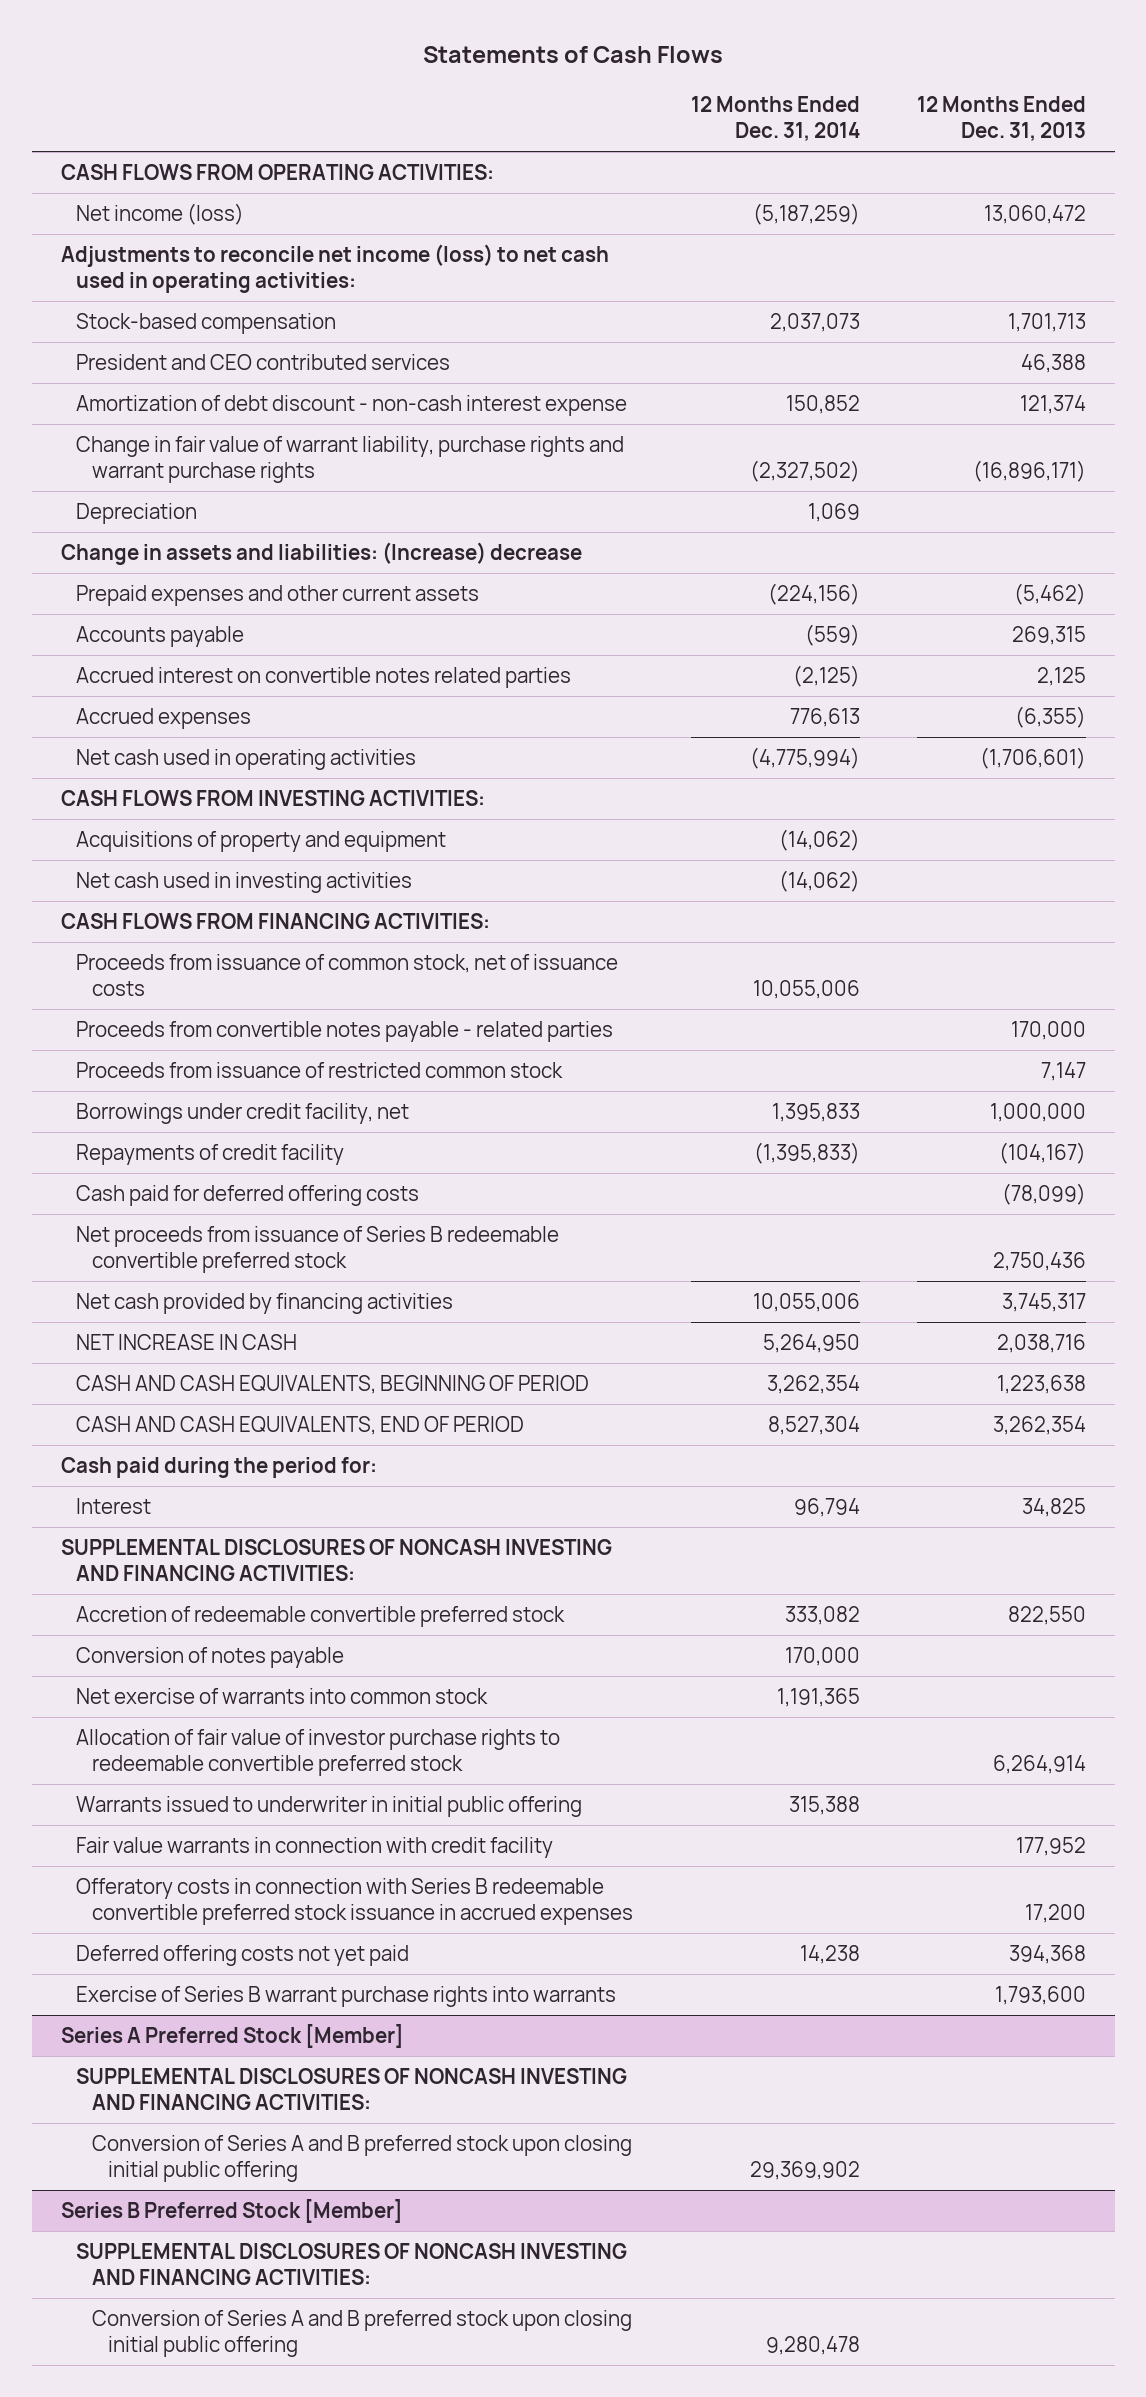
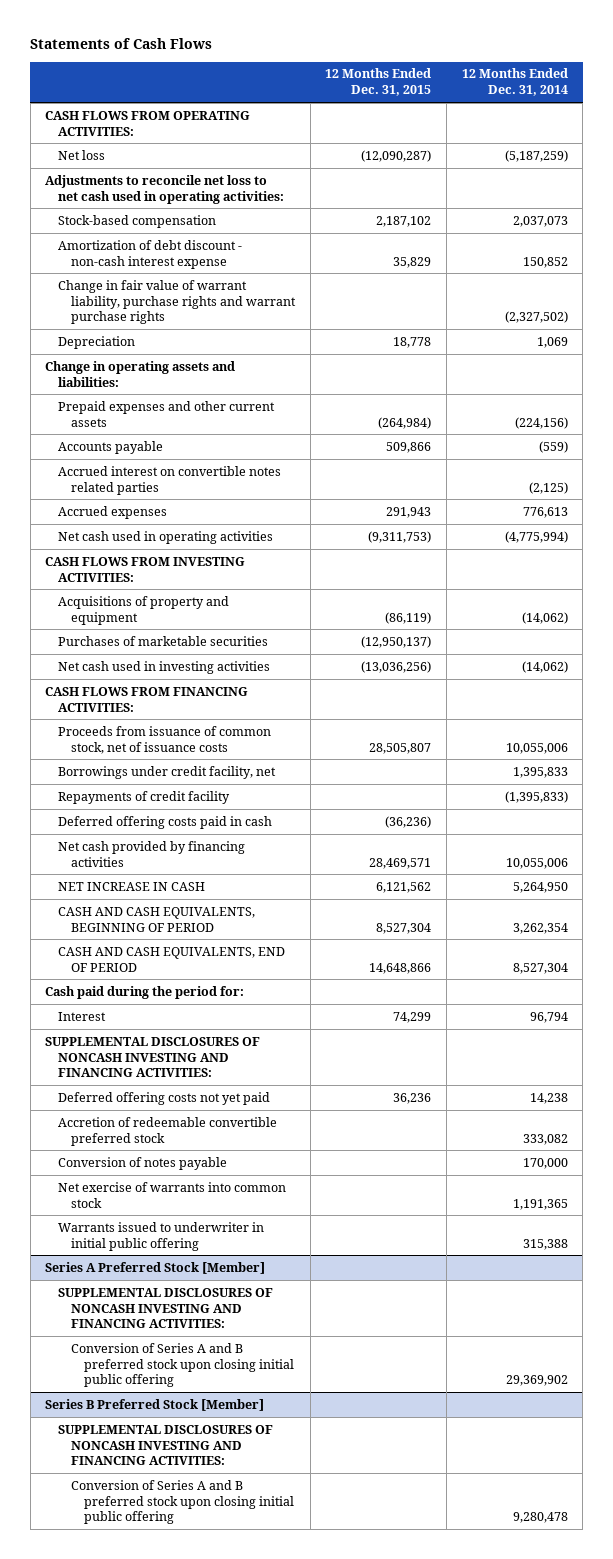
[916,95,1086,141] 12 Months Ended Dec. 31, 2013 -> none
none -> [325,68,432,97] 12 Months Ended Dec. 31, 2015
[76,203,245,226] Net income (loss) -> [58,149,106,160] Net loss
[60,244,609,294] Adjustments to reconcile net income (loss) to net cash used in operating activities: -> [45,174,285,204] Adjustments to reconcile net loss to net cash used in operating activities:
[76,354,451,371] President and CEO contributed services -> none
[60,542,582,566] Change in assets and liabilities: (Increase) decrease -> [45,360,236,387] Change in operating assets and liabilities:
none -> [58,635,269,646] Purchases of marketable securities
[76,1021,614,1043] Proceeds from convertible notes payable - related parties -> none
[76,1062,564,1079] Proceeds from issuance of restricted common stock -> none
[76,1226,560,1274] Net proceeds from issuance of Series B redeemable convertible preferred stock -> none
[76,1185,420,1207] Cash paid for deferred offering costs -> [58,815,273,829] Deferred offering costs paid in cash
[76,1945,410,1967] Deferred offering costs not yet paid -> [58,1091,271,1105] Deferred offering costs not yet paid
[76,1729,561,1777] Allocation of fair value of investor purchase rights to redeemable convertible preferred stock -> none
[76,1837,554,1859] Fair value warrants in connection with credit facility -> none
[76,1878,634,1926] Offeratory costs in connection with Series B redeemable convertible preferred stock issuance in accrued expenses -> none
[76,1986,617,2008] Exercise of Series B warrant purchase rights into warrants -> none

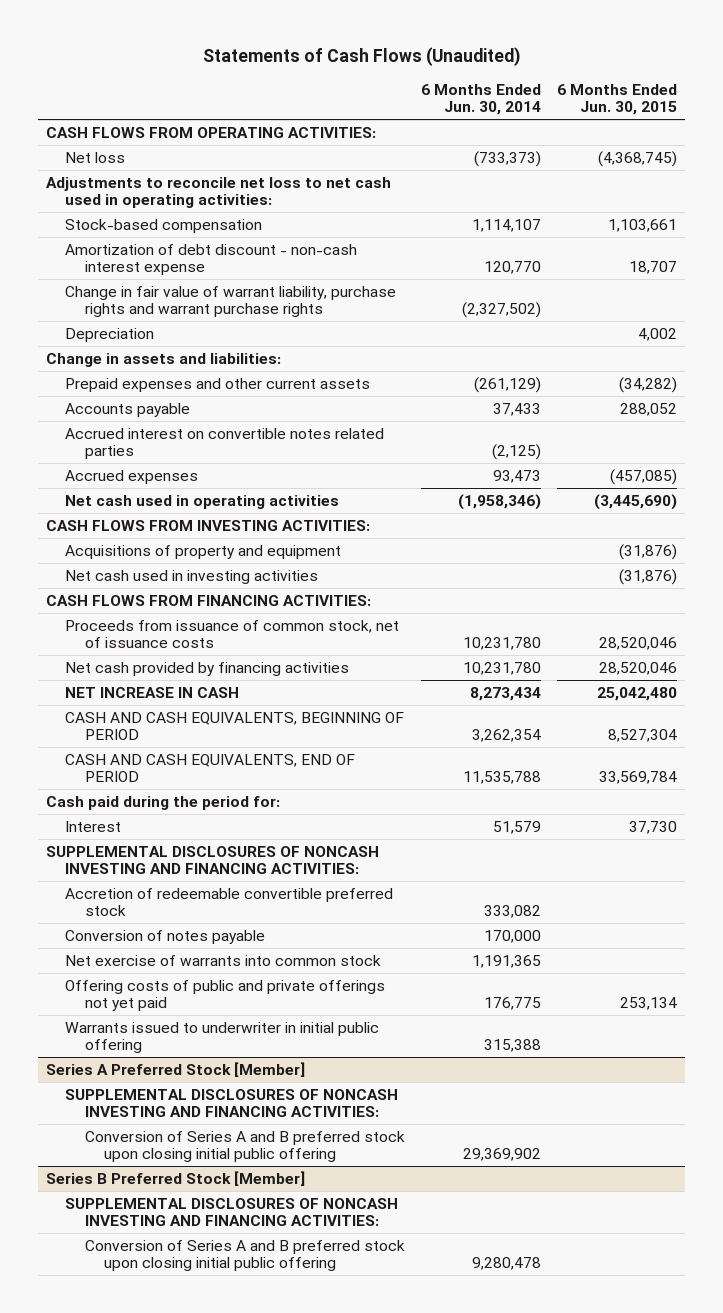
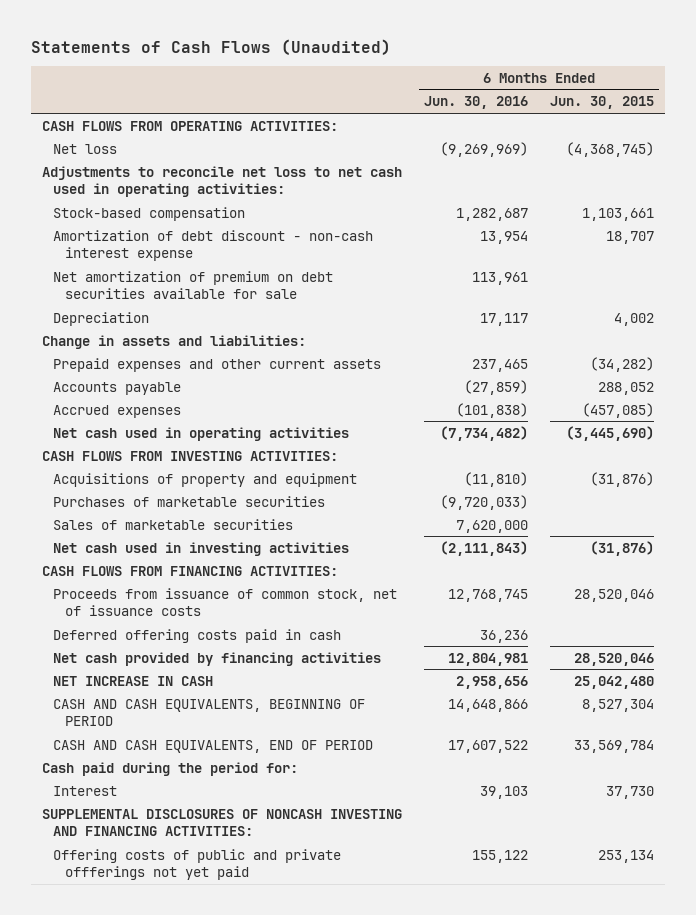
[420,83,541,116] 6 Months Ended Jun. 30, 2014 -> none
none -> [423,96,528,110] Jun. 30, 2016
[65,285,397,318] Change in fair value of warrant liability, purchase rights and warrant purchase rights -> none
none -> [53,270,334,300] Net amortization of premium on debt securities available for sale
[65,427,385,460] Accrued interest on convertible notes related parties -> none
none -> [53,495,326,507] Purchases of marketable securities
none -> [53,518,294,530] Sales of marketable securities
none -> [53,628,342,643] Deferred offering costs paid in cash
[65,887,394,917] Accretion of redeemable convertible preferred stock -> none
[65,929,266,944] Conversion of notes payable -> none
[65,954,382,966] Net exercise of warrants into common stock -> none
[65,1021,380,1054] Warrants issued to underwriter in initial public offering -> none
[45,1061,305,1077] Series A Preferred Stock [Member] -> none
[65,1088,399,1118] SUPPLEMENTAL DISCLOSURES OF NONCASH INVESTING AND FINANCING ACTIVITIES: -> none
[84,1130,405,1163] Conversion of Series A and B preferred stock upon closing initial public offering -> none
[45,1170,305,1186] Series B Preferred Stock [Member] -> none
[65,1197,399,1227] SUPPLEMENTAL DISCLOSURES OF NONCASH INVESTING AND FINANCING ACTIVITIES: -> none
[84,1239,405,1272] Conversion of Series A and B preferred stock upon closing initial public offering -> none
[65,979,386,1012] Offering costs of public and private offerings not yet paid -> [53,848,342,881] Offering costs of public and private offferings not yet paid

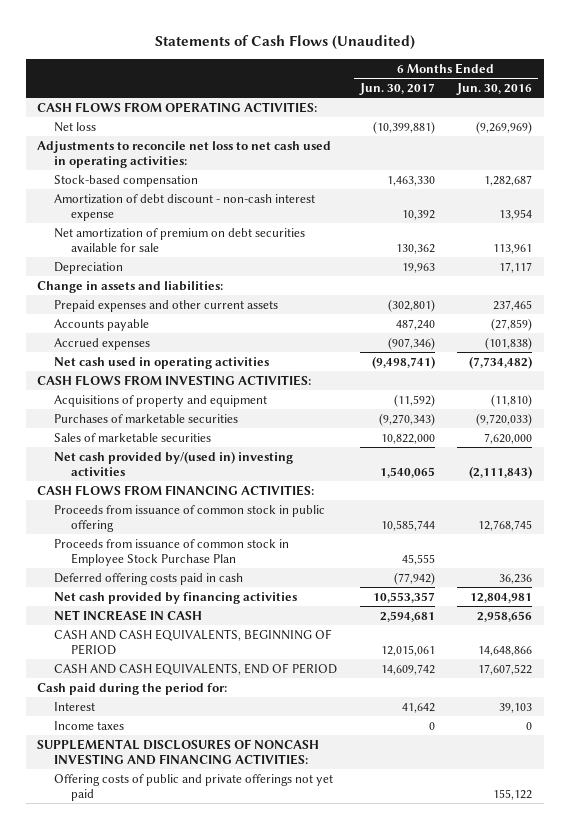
[549,96,654,110] Jun. 30, 2015 -> none
none -> [358,82,435,95] Jun. 30, 2017
[53,541,350,556] Net cash used in investing activities -> [54,450,294,476] Net cash provided by/(used in) investing activities
[53,587,398,617] Proceeds from issuance of common stock, net of issuance costs -> [54,504,326,532] Proceeds from issuance of common stock in public offering
none -> [54,538,290,566] Proceeds from issuance of common stock in Employee Stock Purchase Plan
none -> [54,720,125,730] Income taxes
[53,848,342,881] Offering costs of public and private offferings not yet paid -> [54,773,334,801] Offering costs of public and private offerings not yet paid

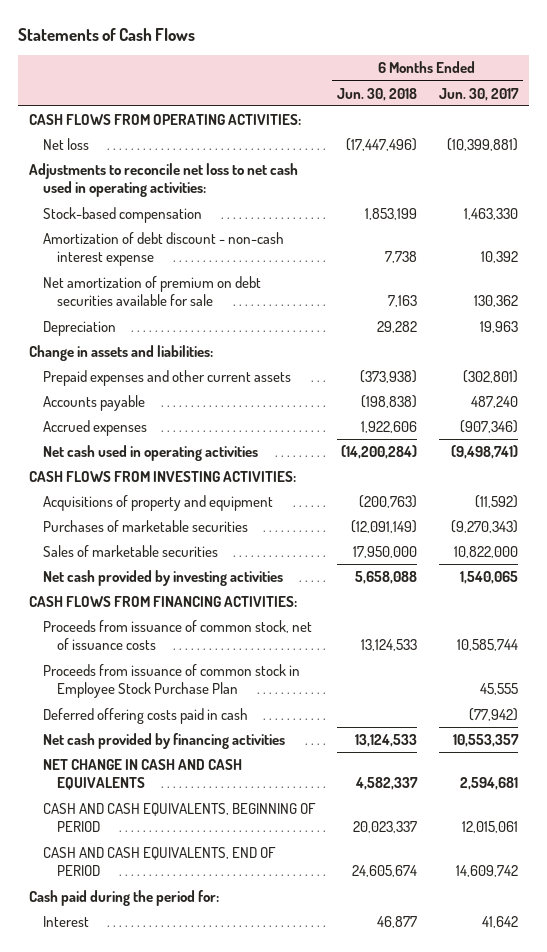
[154,35,415,51] Statements of Cash Flows (Unaudited) -> [17,27,195,41] Statements of Cash Flows
[456,82,533,95] Jun. 30, 2016 -> none
none -> [336,87,417,101] Jun. 30, 2018
[54,450,294,476] Net cash provided by/(used in) investing activities -> [43,569,284,586] Net cash provided by investing activities
[54,504,326,532] Proceeds from issuance of common stock in public offering -> [43,619,313,651] Proceeds from issuance of common stock, net of issuance costs
[54,609,203,621] NET INCREASE IN CASH -> [43,758,243,791] NET CHANGE IN CASH AND CASH EQUIVALENTS
[54,720,125,730] Income taxes -> none
[37,738,320,765] SUPPLEMENTAL DISCLOSURES OF NONCASH INVESTING AND FINANCING ACTIVITIES: -> none
[54,773,334,801] Offering costs of public and private offerings not yet paid -> none

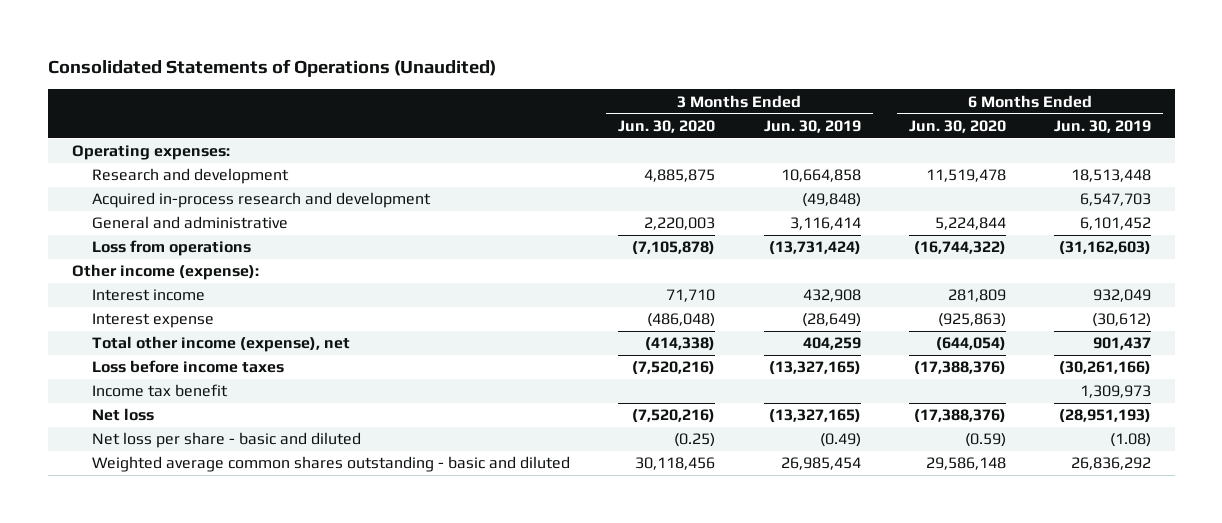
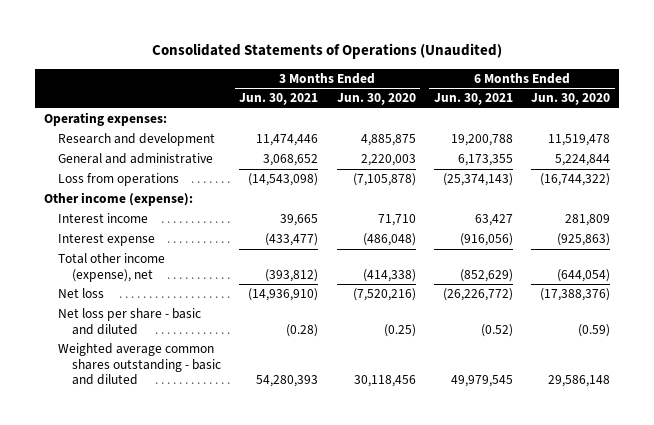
[763,119,861,133] Jun. 30, 2019 -> none
[1053,119,1151,133] Jun. 30, 2019 -> none
none -> [239,93,319,106] Jun. 30, 2021
none -> [433,93,513,106] Jun. 30, 2021
[92,192,432,209] Acquired in-process research and development -> none
[92,360,285,374] Loss before income taxes -> none
[92,384,229,398] Income tax benefit -> none

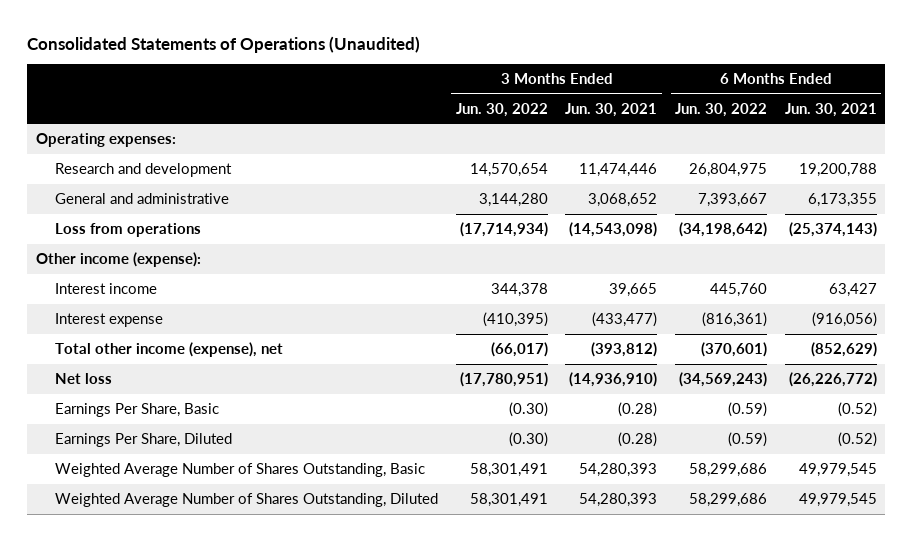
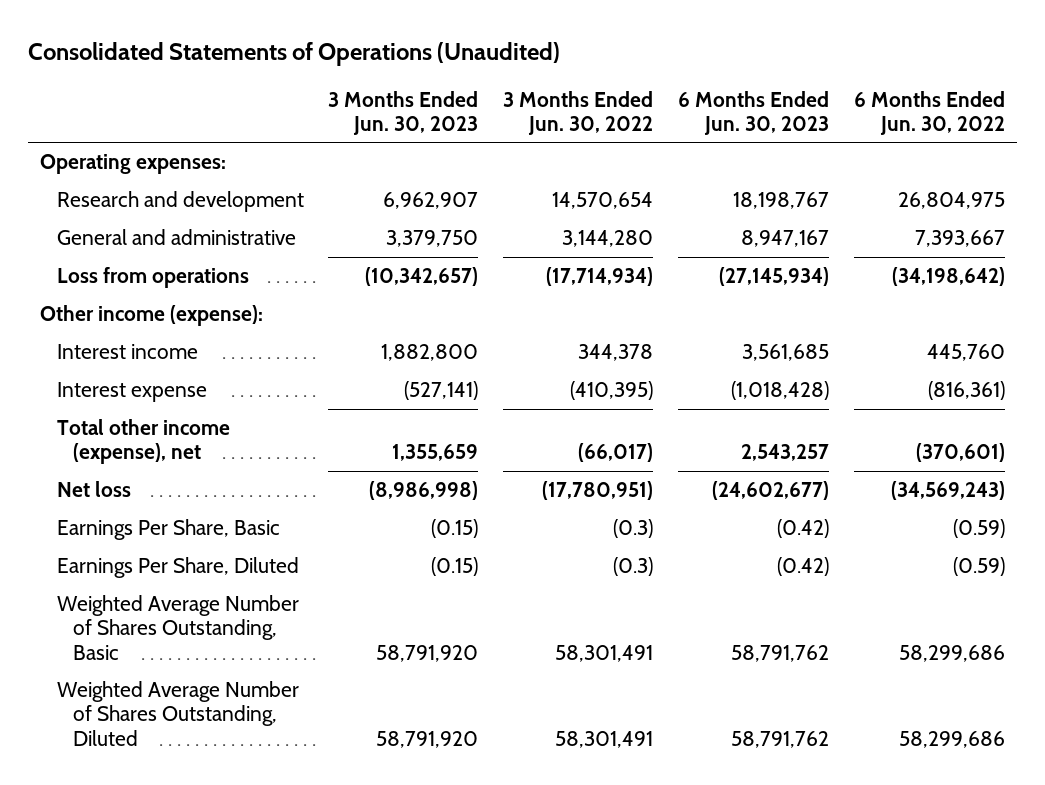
[565,102,658,117] Jun. 30, 2021 -> none
[784,102,877,117] Jun. 30, 2021 -> none
none -> [328,90,479,135] 3 Months Ended Jun. 30, 2023
none -> [677,90,829,135] 6 Months Ended Jun. 30, 2023
[508,401,548,417] (0.30) -> [613,519,654,539] (0.3)
[508,431,548,447] (0.30) -> [613,557,654,577] (0.3)

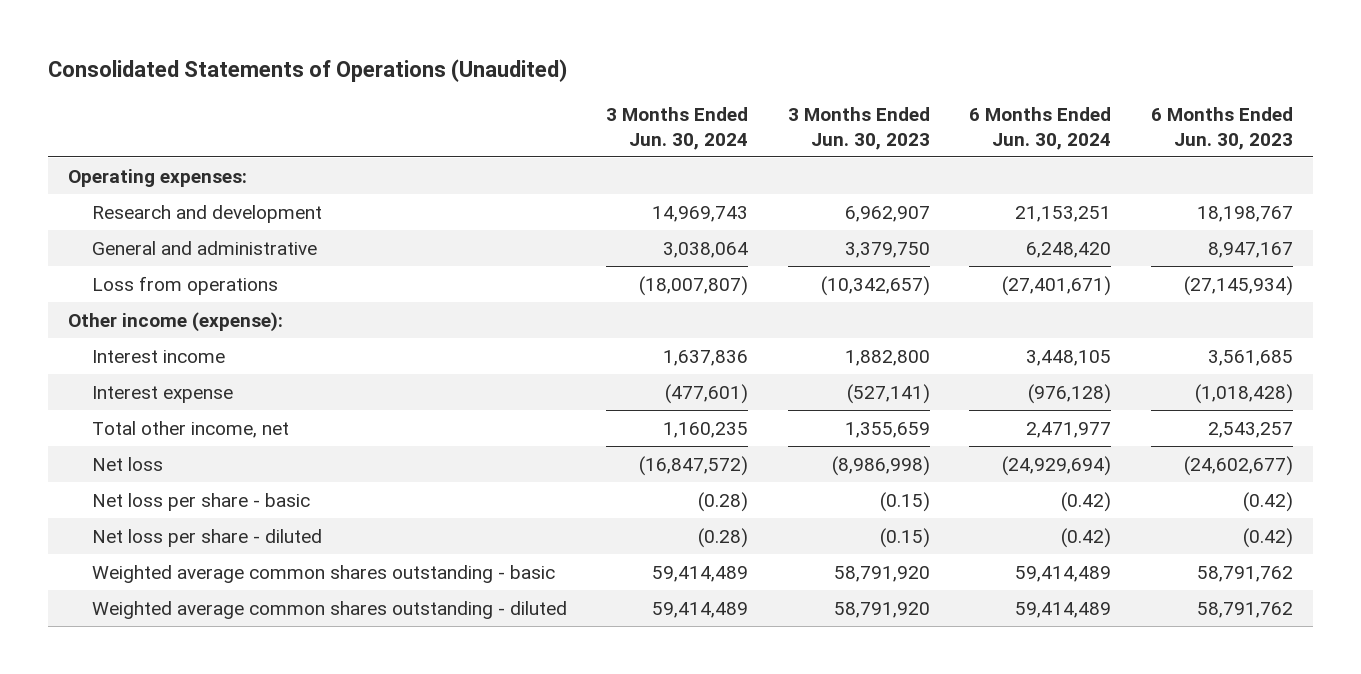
[503,90,654,135] 3 Months Ended Jun. 30, 2022 -> none
[853,90,1005,135] 6 Months Ended Jun. 30, 2022 -> none
none -> [606,107,749,150] 3 Months Ended Jun. 30, 2024
none -> [969,107,1112,150] 6 Months Ended Jun. 30, 2024
[56,419,230,465] Total other income (expense), net -> [91,420,289,438] Total other income, net
[56,519,280,541] Earnings Per Share, Basic -> [91,492,310,511] Net loss per share - basic
[56,557,299,579] Earnings Per Share, Diluted -> [91,528,322,547] Net loss per share - diluted
[56,595,299,660] Weighted Average Number of Shares Outstanding, Basic -> [91,564,555,583] Weighted average common shares outstanding - basic
[56,681,299,746] Weighted Average Number of Shares Outstanding, Diluted -> [91,600,567,619] Weighted average common shares outstanding - diluted

